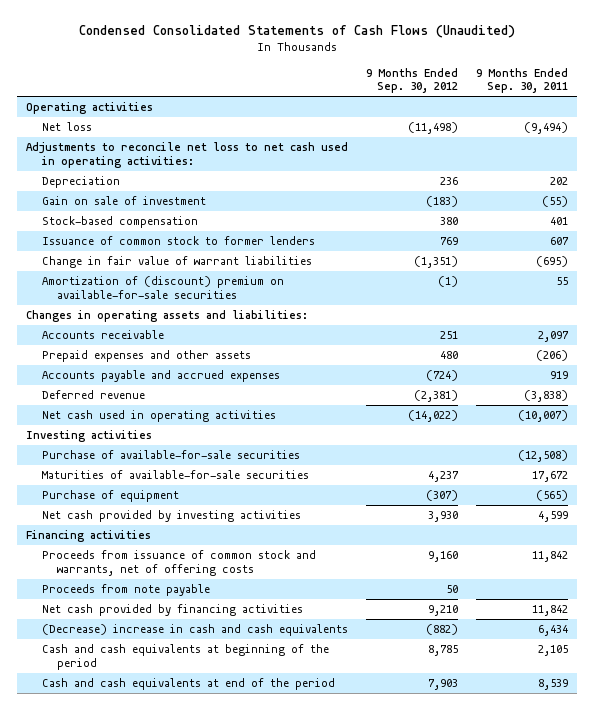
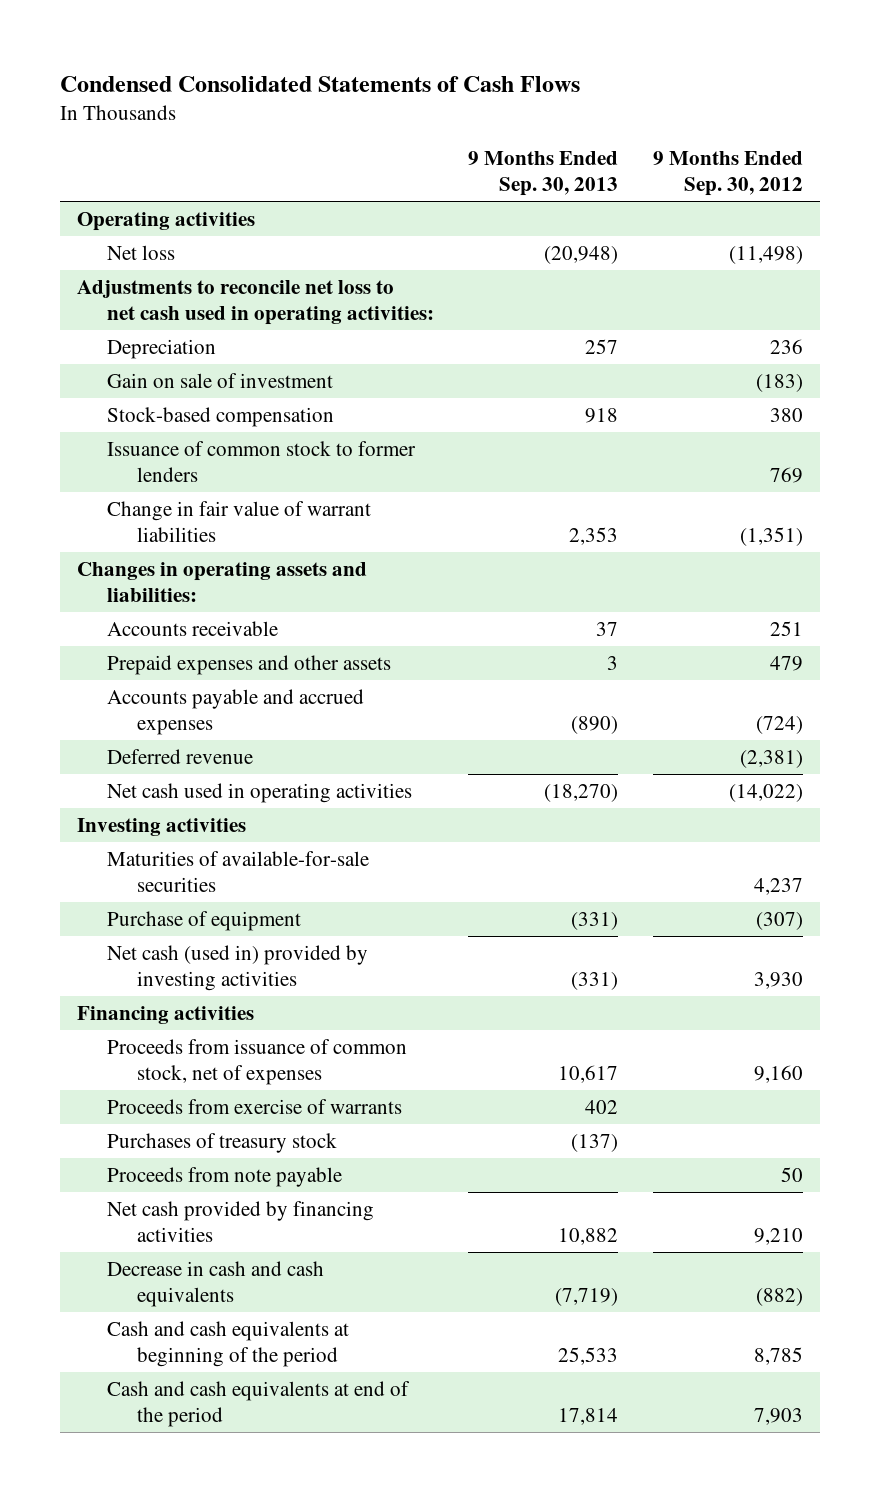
[79,25,516,39] Condensed Consolidated Statements of Cash Flows (Unaudited) -> [59,75,580,92] Condensed Consolidated Statements of Cash Flows
[476,67,569,94] 9 Months Ended Sep. 30, 2011 -> none
none -> [468,150,619,196] 9 Months Ended Sep. 30, 2013
[41,276,284,299] Amortization of (discount) premium on available-for-sale securities -> none
[440,351,459,360] 480 -> [769,655,803,671] 479
[41,450,300,460] Purchase of available-for-sale securities -> none
[41,510,301,523] Net cash provided by investing activities -> [106,944,368,992] Net cash (used in) provided by investing activities
[41,550,316,576] Proceeds from issuance of common stock and warrants, net of offering costs -> [106,1038,407,1086] Proceeds from issuance of common stock, net of expenses
none -> [106,1098,402,1114] Proceeds from exercise of warrants
none -> [106,1132,337,1153] Purchases of treasury stock
[41,624,348,637] (Decrease) increase in cash and cash equivalents -> [106,1260,324,1308] Decrease in cash and cash equivalents

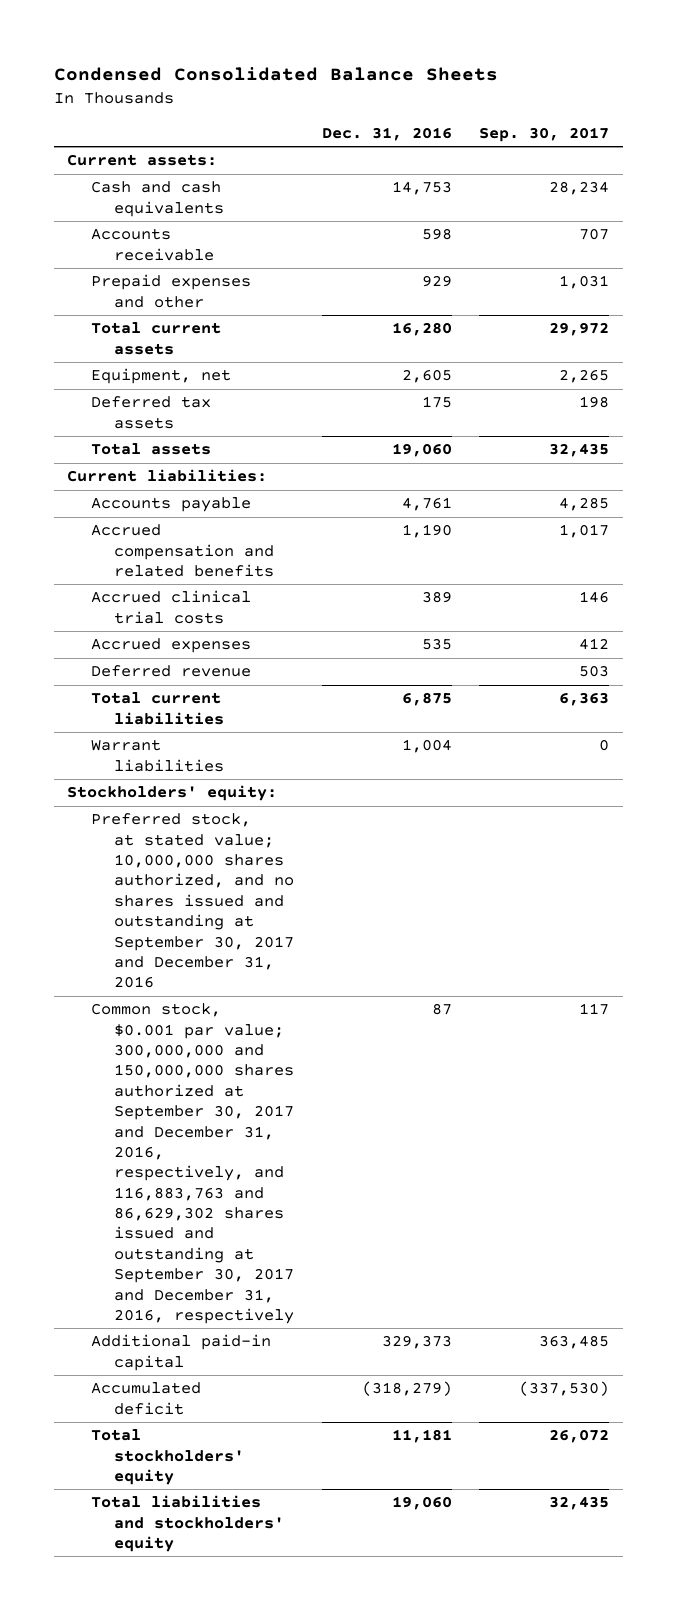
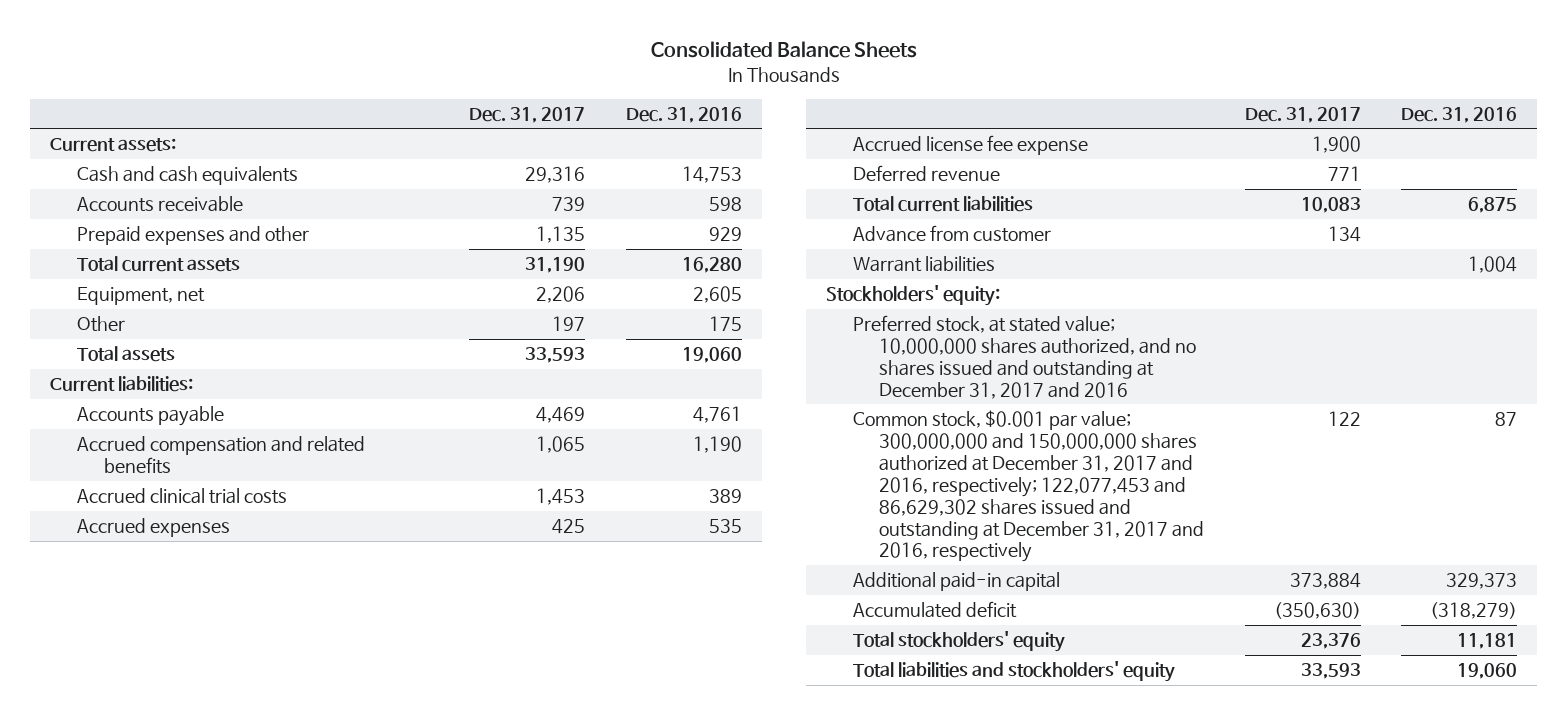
[53,66,498,81] Condensed Consolidated Balance Sheets -> [650,41,917,59] Consolidated Balance Sheets
[479,126,610,142] Sep. 30, 2017 -> none
none -> [469,106,586,123] Dec. 31, 2017
[90,396,211,429] Deferred tax assets -> [77,316,126,333] Other
none -> [852,135,1088,156] Accrued license fee expense
none -> [852,225,1051,243] Advance from customer
[90,813,295,989] Preferred stock, at stated value; 10,000,000 shares authorized, and no shares issued and outstanding at September 30, 2017 and December 31, 2016 -> [852,315,1197,399] Preferred stock, at stated value; 10,000,000 shares authorized, and no shares issued and outstanding at December 31, 2017 and 2016
[90,1003,295,1325] Common stock, $0.001 par value; 300,000,000 and 150,000,000 shares authorized at September 30, 2017 and December 31, 2016, respectively, and 116,883,763 and 86,629,302 shares issued and outstanding at September 30, 2017 and December 31, 2016, respectively -> [852,410,1205,563] Common stock, $0.001 par value; 300,000,000 and 150,000,000 shares authorized at December 31, 2017 and 2016, respectively; 122,077,453 and 86,629,302 shares issued and outstanding at December 31, 2017 and 2016, respectively

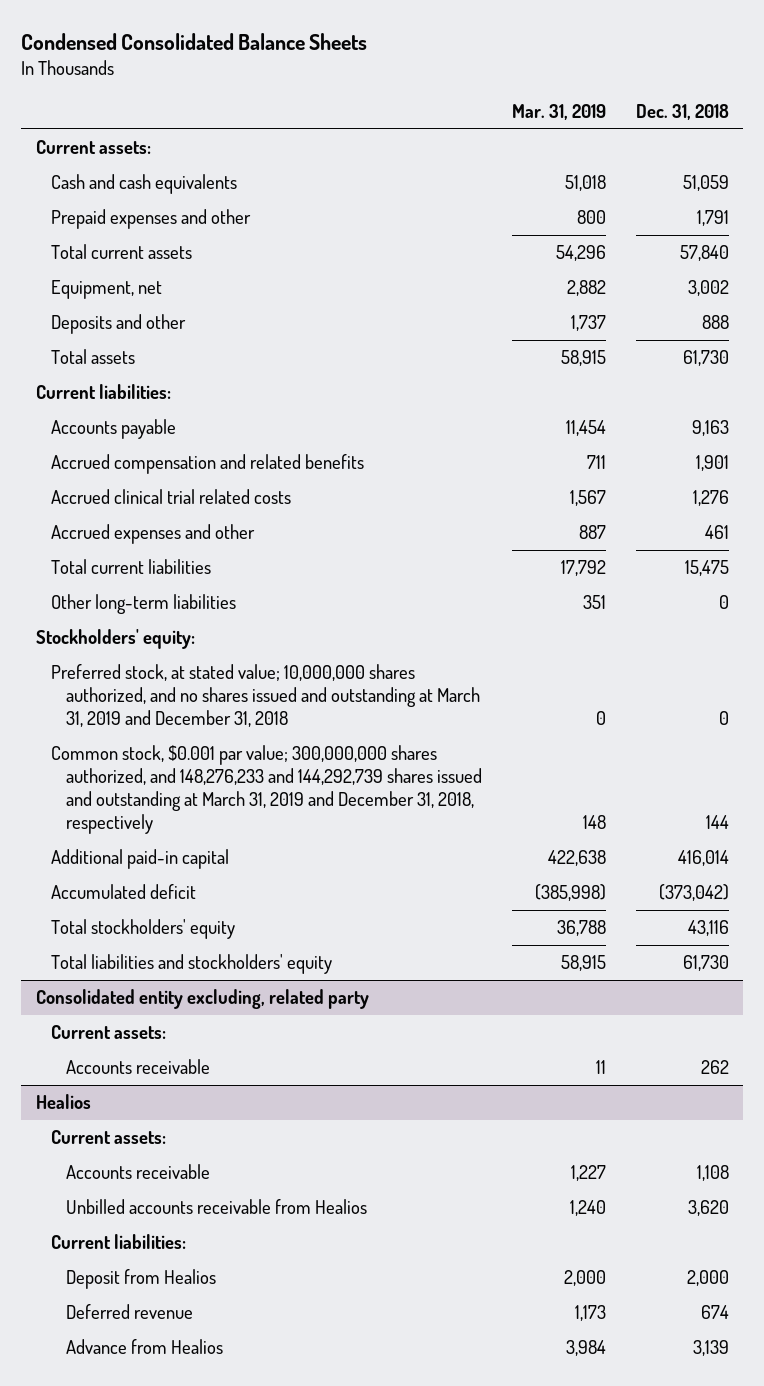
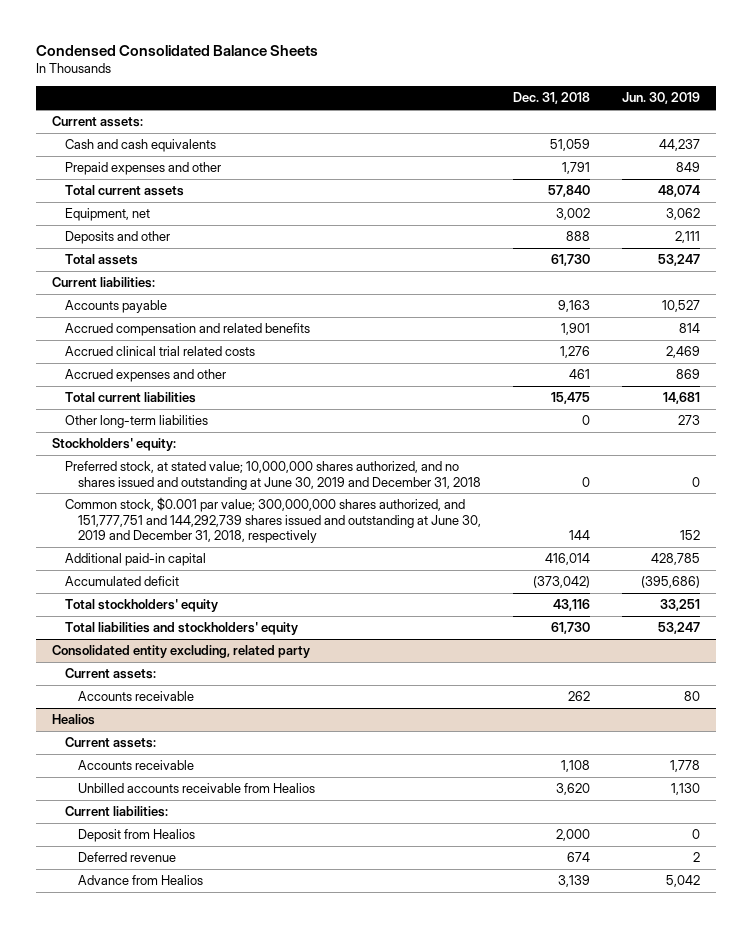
[511,103,606,120] Mar. 31, 2019 -> none
none -> [622,92,701,105] Jun. 30, 2019
[50,664,481,728] Preferred stock, at stated value; 10,000,000 shares authorized, and no shares issued and outstanding at March 31, 2019 and December 31, 2018 -> [65,461,482,490] Preferred stock, at stated value; 10,000,000 shares authorized, and no shares issued and outstanding at June 30, 2019 and December 31, 2018
[50,745,483,834] Common stock, $0.001 par value; 300,000,000 shares authorized, and 148,276,233 and 144,292,739 shares issued and outstanding at March 31, 2019 and December 31, 2018, respectively -> [65,497,482,544] Common stock, $0.001 par value; 300,000,000 shares authorized, and 151,777,751 and 144,292,739 shares issued and outstanding at June 30, 2019 and December 31, 2018, respectively

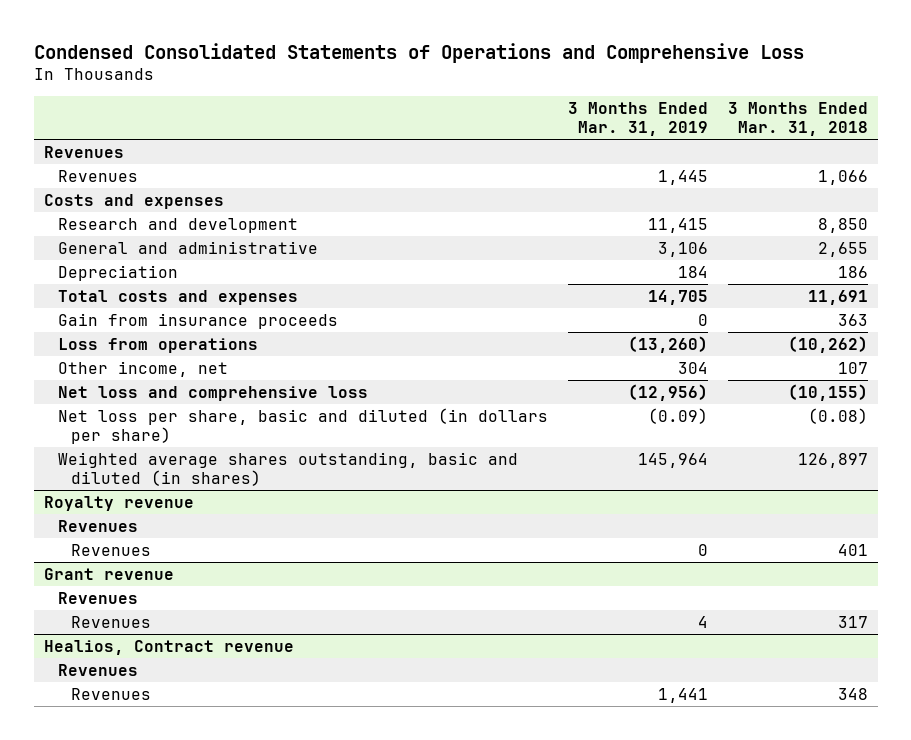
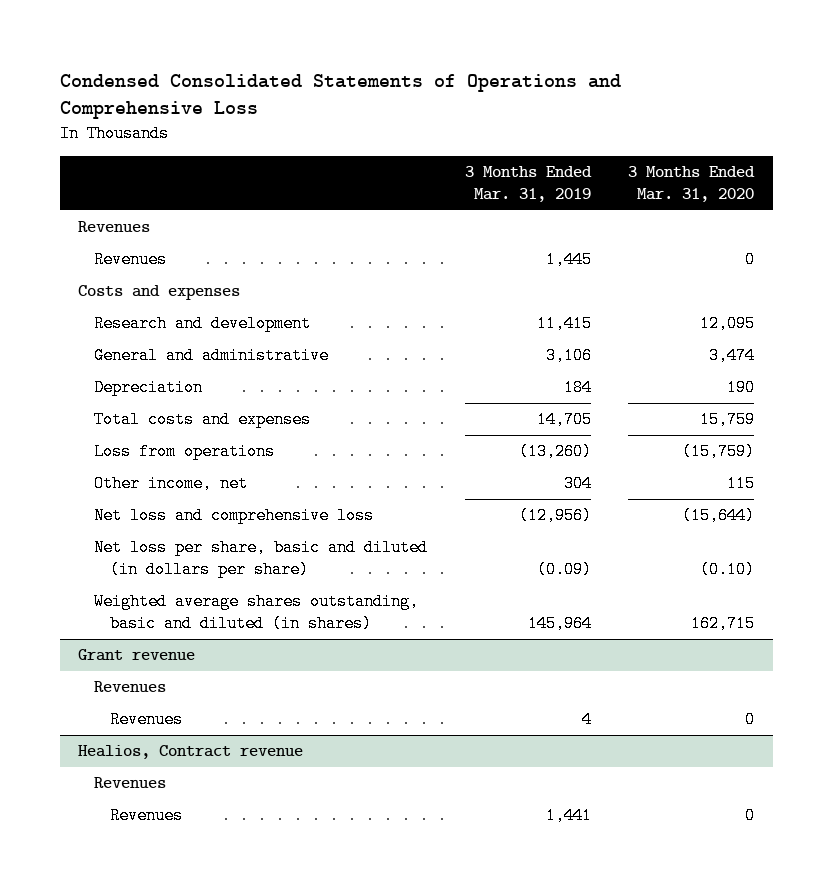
[727,102,868,137] 3 Months Ended Mar. 31, 2018 -> none
none -> [627,166,755,203] 3 Months Ended Mar. 31, 2020
[57,312,338,329] Gain from insurance proceeds -> none
[43,495,194,511] Royalty revenue -> none
[57,519,138,532] Revenues -> none
[71,543,152,556] Revenues -> none

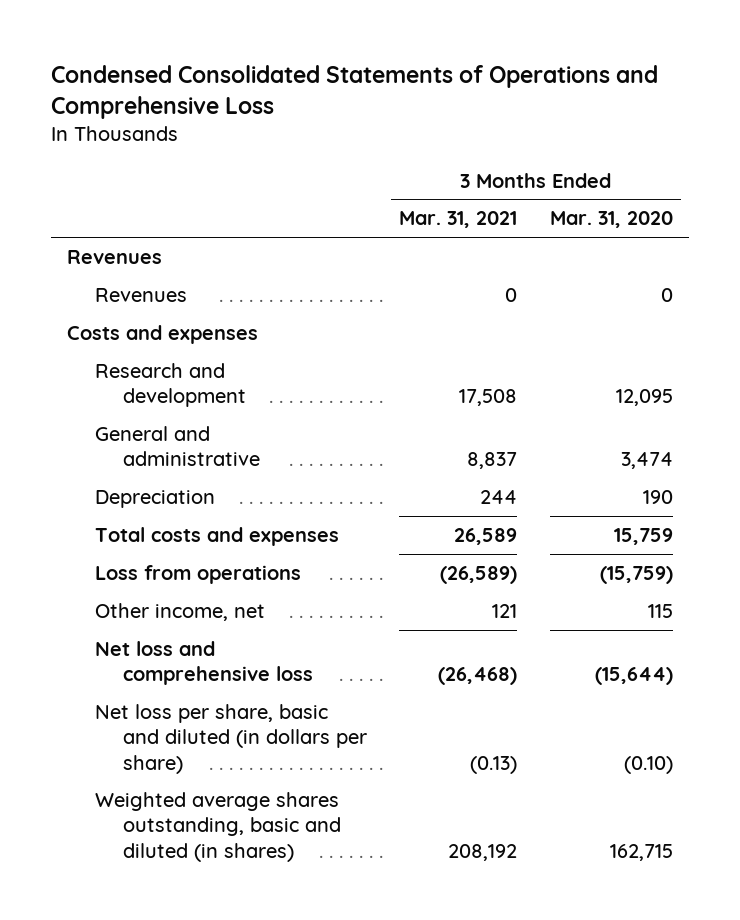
[464,166,592,203] 3 Months Ended Mar. 31, 2019 -> none
none -> [399,211,518,229] Mar. 31, 2021
[78,649,196,662] Grant revenue -> none
[94,681,167,693] Revenues -> none
[110,711,184,729] Revenues -> none
[78,745,304,760] Healios, Contract revenue -> none
[94,777,167,789] Revenues -> none
[110,807,184,825] Revenues -> none

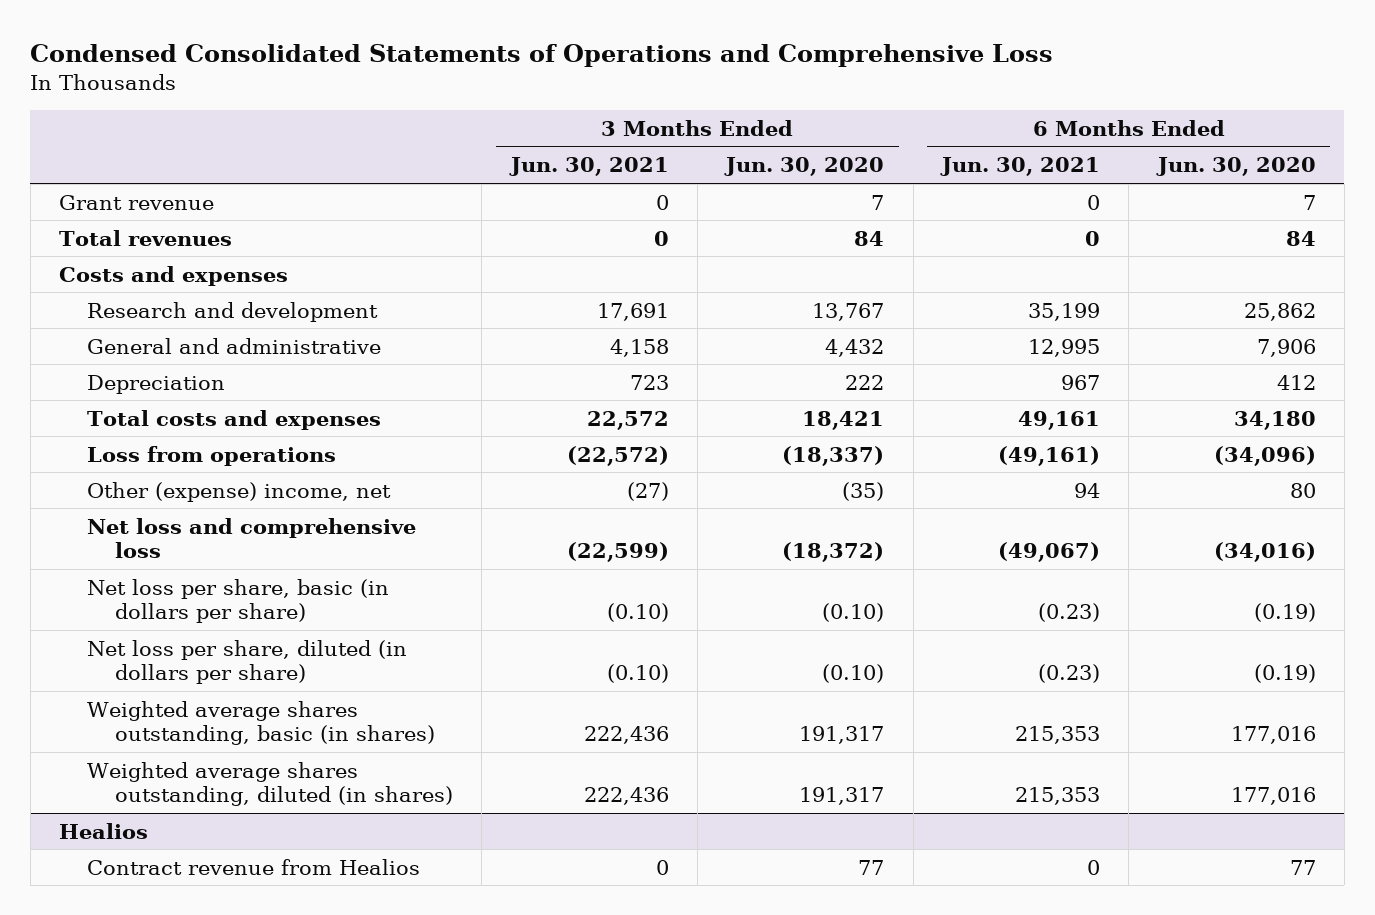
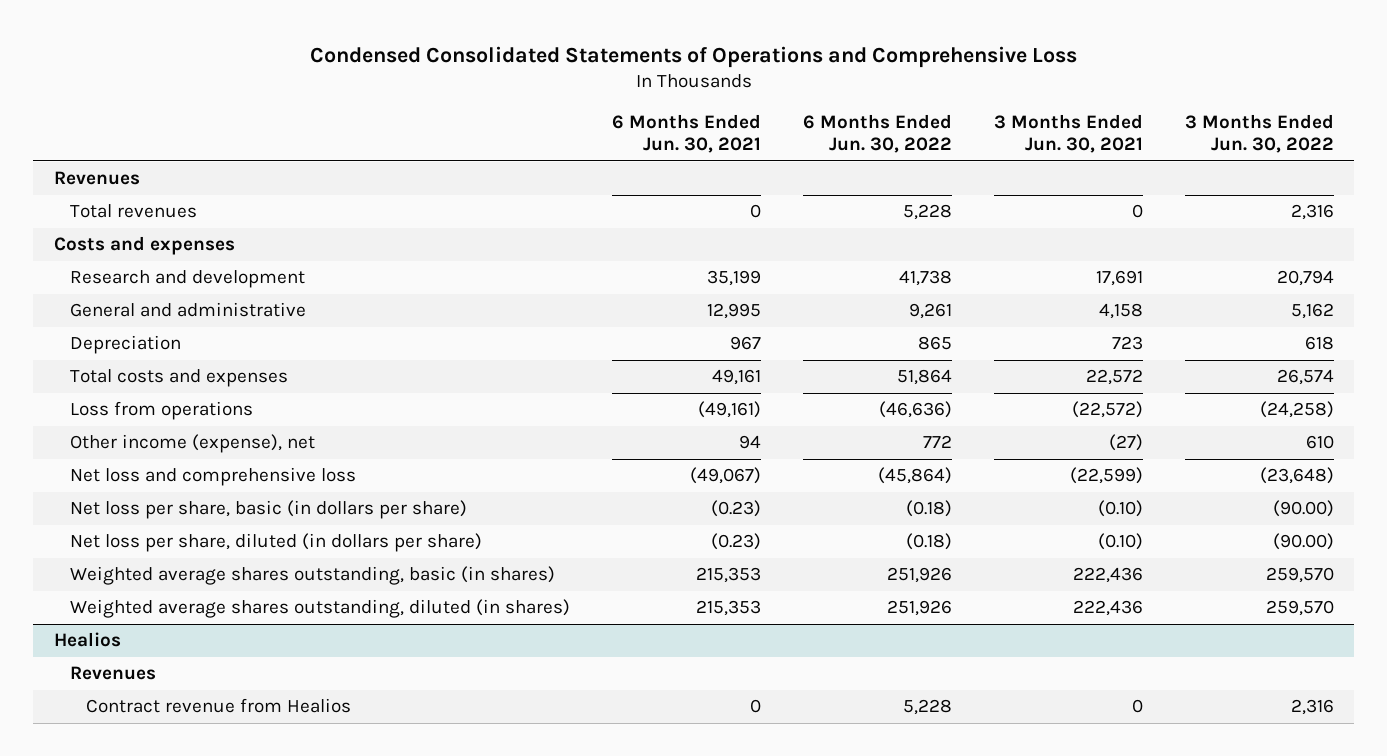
[724,157,885,177] Jun. 30, 2020 -> none
[1155,157,1316,177] Jun. 30, 2020 -> none
none -> [802,114,952,154] 6 Months Ended Jun. 30, 2022
none -> [1184,114,1334,154] 3 Months Ended Jun. 30, 2022
[59,194,215,210] Grant revenue -> none
none -> [53,171,140,186] Revenues
[87,481,392,502] Other (expense) income, net -> [69,434,315,454] Other income (expense), net
none -> [69,666,156,681] Revenues

